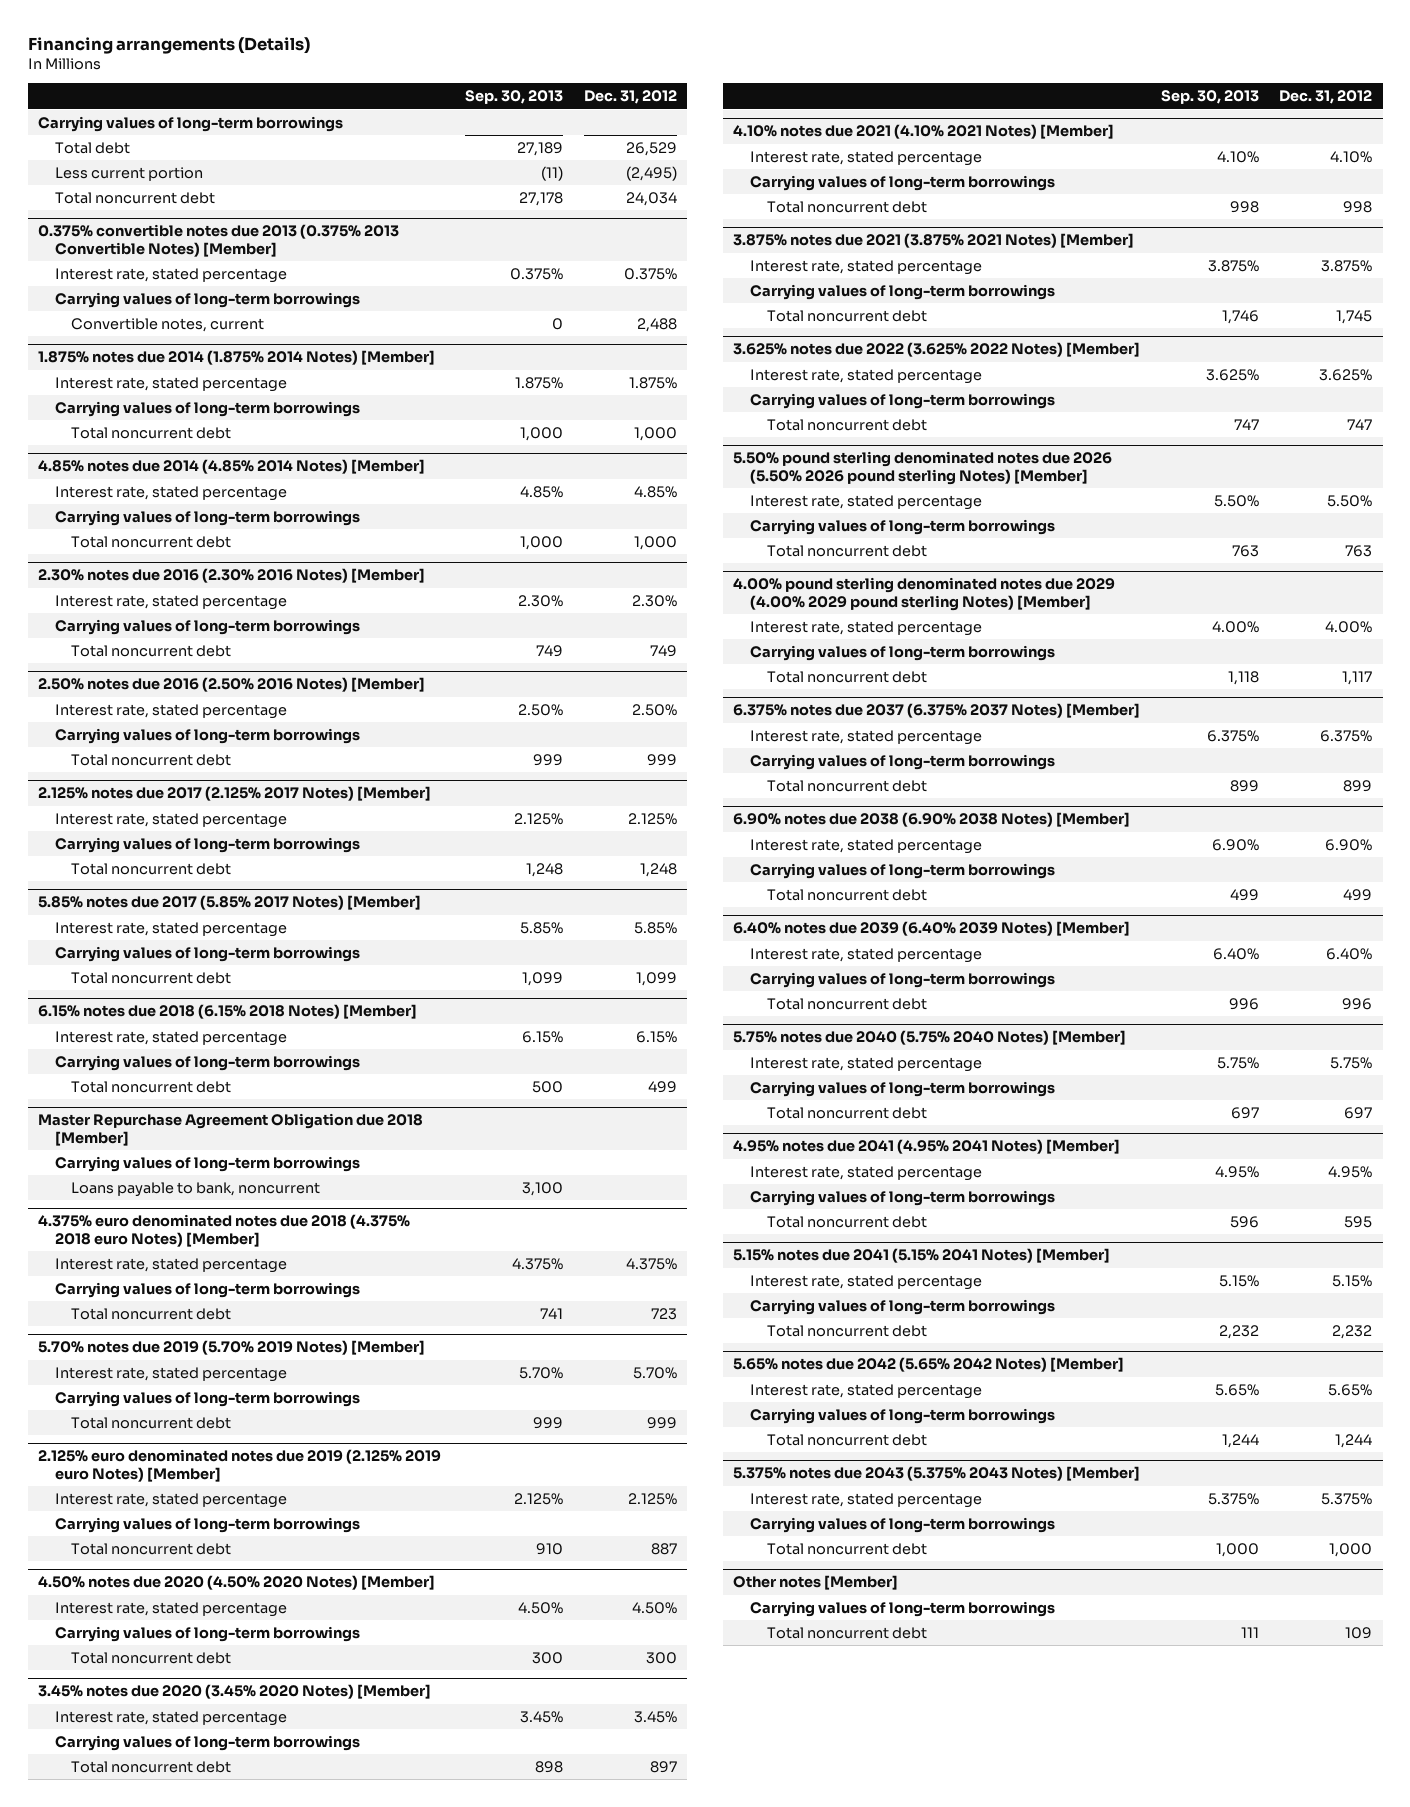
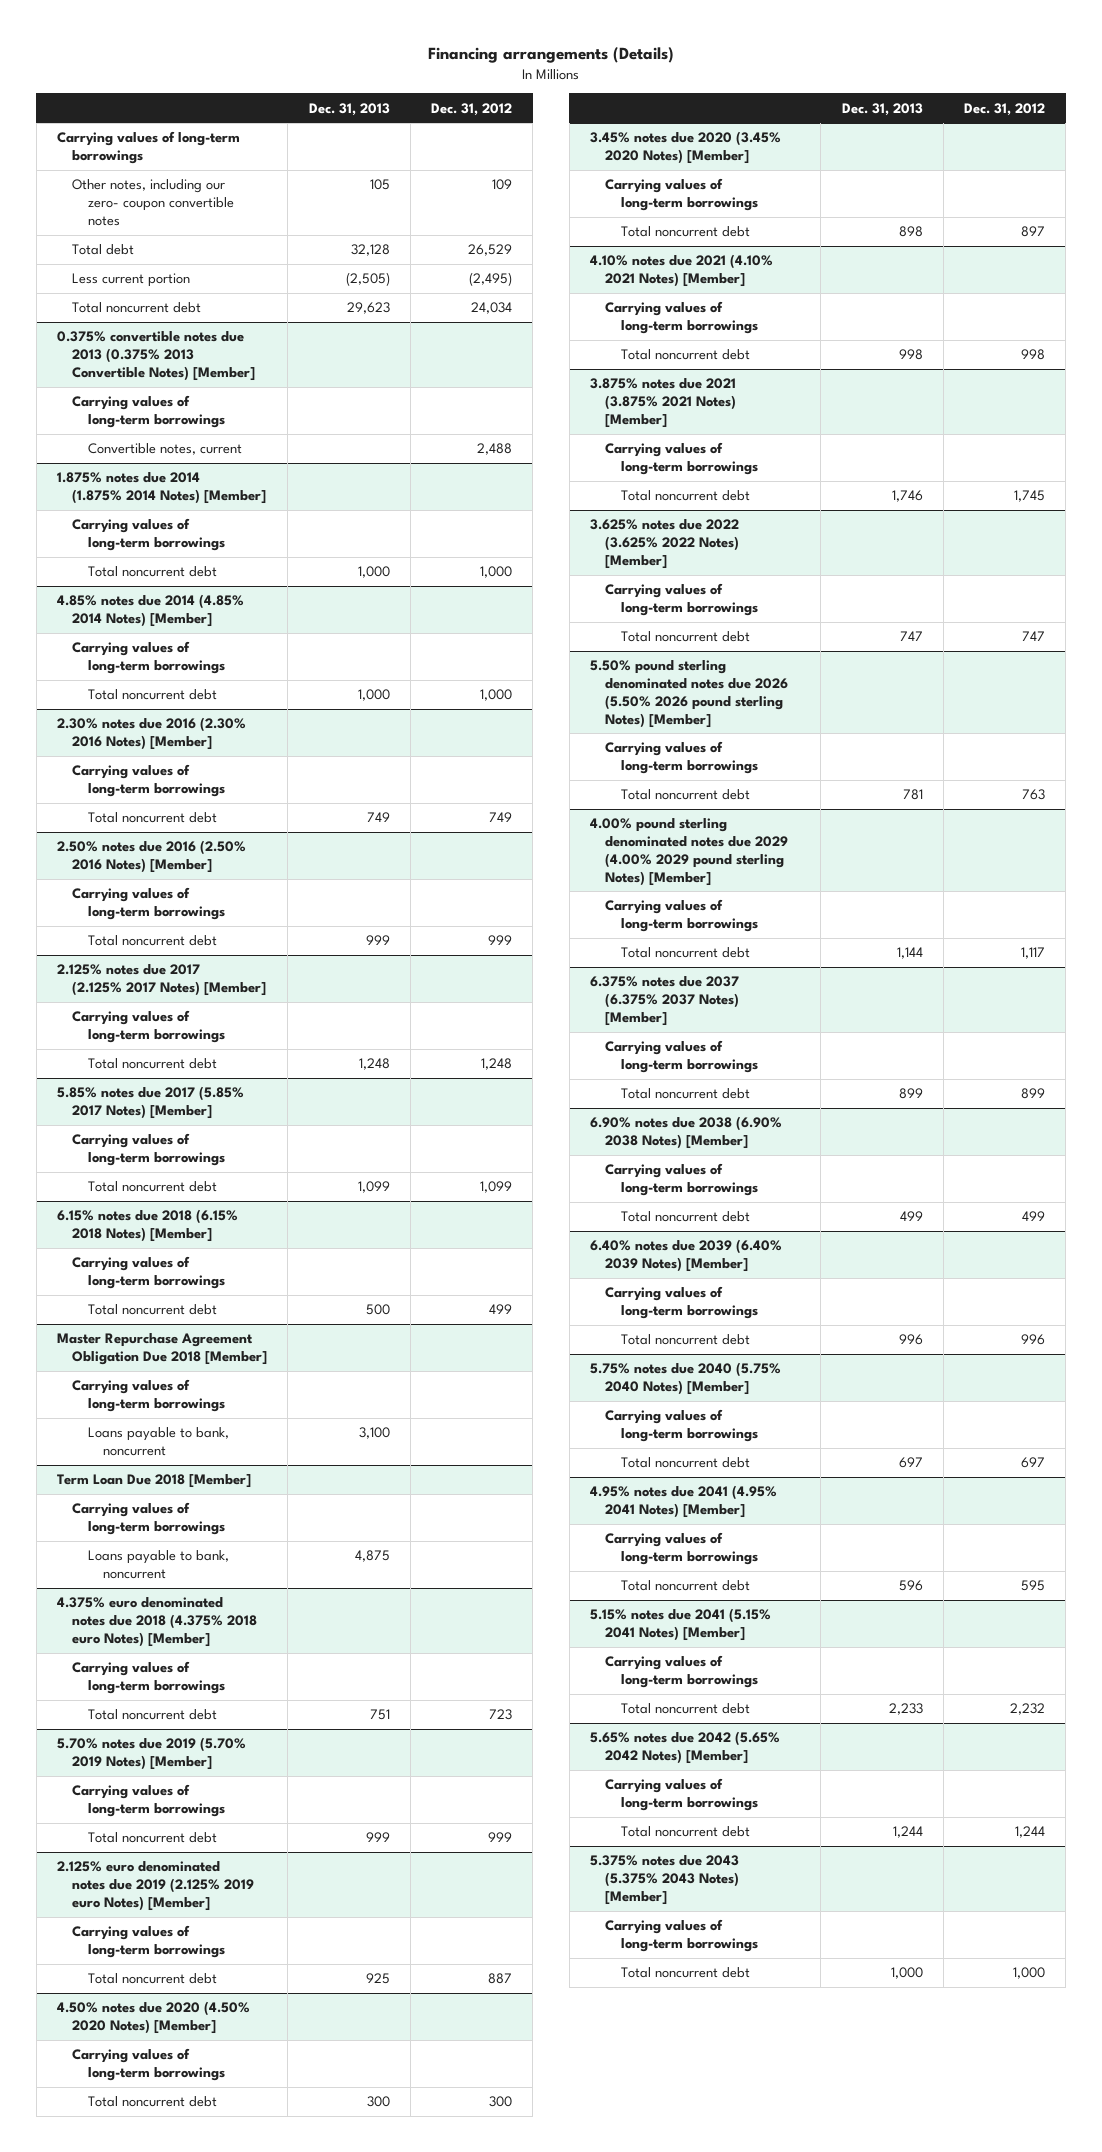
[465,90,564,105] Sep. 30, 2013 -> none
none -> [308,102,390,116] Dec. 31, 2013
none -> [72,179,234,226] Other notes, including our zero- coupon convertible notes
[54,267,287,283] Interest rate, stated percentage -> none
[54,376,287,392] Interest rate, stated percentage -> none
[54,485,287,501] Interest rate, stated percentage -> none
[54,594,287,610] Interest rate, stated percentage -> none
[54,703,287,719] Interest rate, stated percentage -> none
[54,812,287,828] Interest rate, stated percentage -> none
[54,921,287,937] Interest rate, stated percentage -> none
[54,1030,287,1046] Interest rate, stated percentage -> none
[37,1113,423,1146] Master Repurchase Agreement Obligation due 2018 [Member] -> [56,1333,268,1366] Master Repurchase Agreement Obligation Due 2018 [Member]
none -> [56,1474,251,1489] Term Loan Due 2018 [Member]
none -> [72,1502,225,1536] Carrying values of long-term borrowings
none -> [87,1550,229,1580] Loans payable to bank, noncurrent
[54,1257,287,1273] Interest rate, stated percentage -> none
[54,1366,287,1382] Interest rate, stated percentage -> none
[54,1492,287,1508] Interest rate, stated percentage -> none
[54,1601,287,1617] Interest rate, stated percentage -> none
[54,1710,287,1726] Interest rate, stated percentage -> none
[749,150,982,166] Interest rate, stated percentage -> none
[749,259,982,275] Interest rate, stated percentage -> none
[749,368,982,384] Interest rate, stated percentage -> none
[749,494,982,510] Interest rate, stated percentage -> none
[749,620,982,636] Interest rate, stated percentage -> none
[749,729,982,745] Interest rate, stated percentage -> none
[749,838,982,854] Interest rate, stated percentage -> none
[749,947,982,963] Interest rate, stated percentage -> none
[749,1056,982,1072] Interest rate, stated percentage -> none
[749,1165,982,1181] Interest rate, stated percentage -> none
[749,1274,982,1290] Interest rate, stated percentage -> none
[749,1383,982,1399] Interest rate, stated percentage -> none
[749,1492,982,1508] Interest rate, stated percentage -> none
[733,1575,899,1591] Other notes [Member] -> none
[749,1600,1055,1617] Carrying values of long-term borrowings -> none
[766,1626,927,1639] Total noncurrent debt -> none

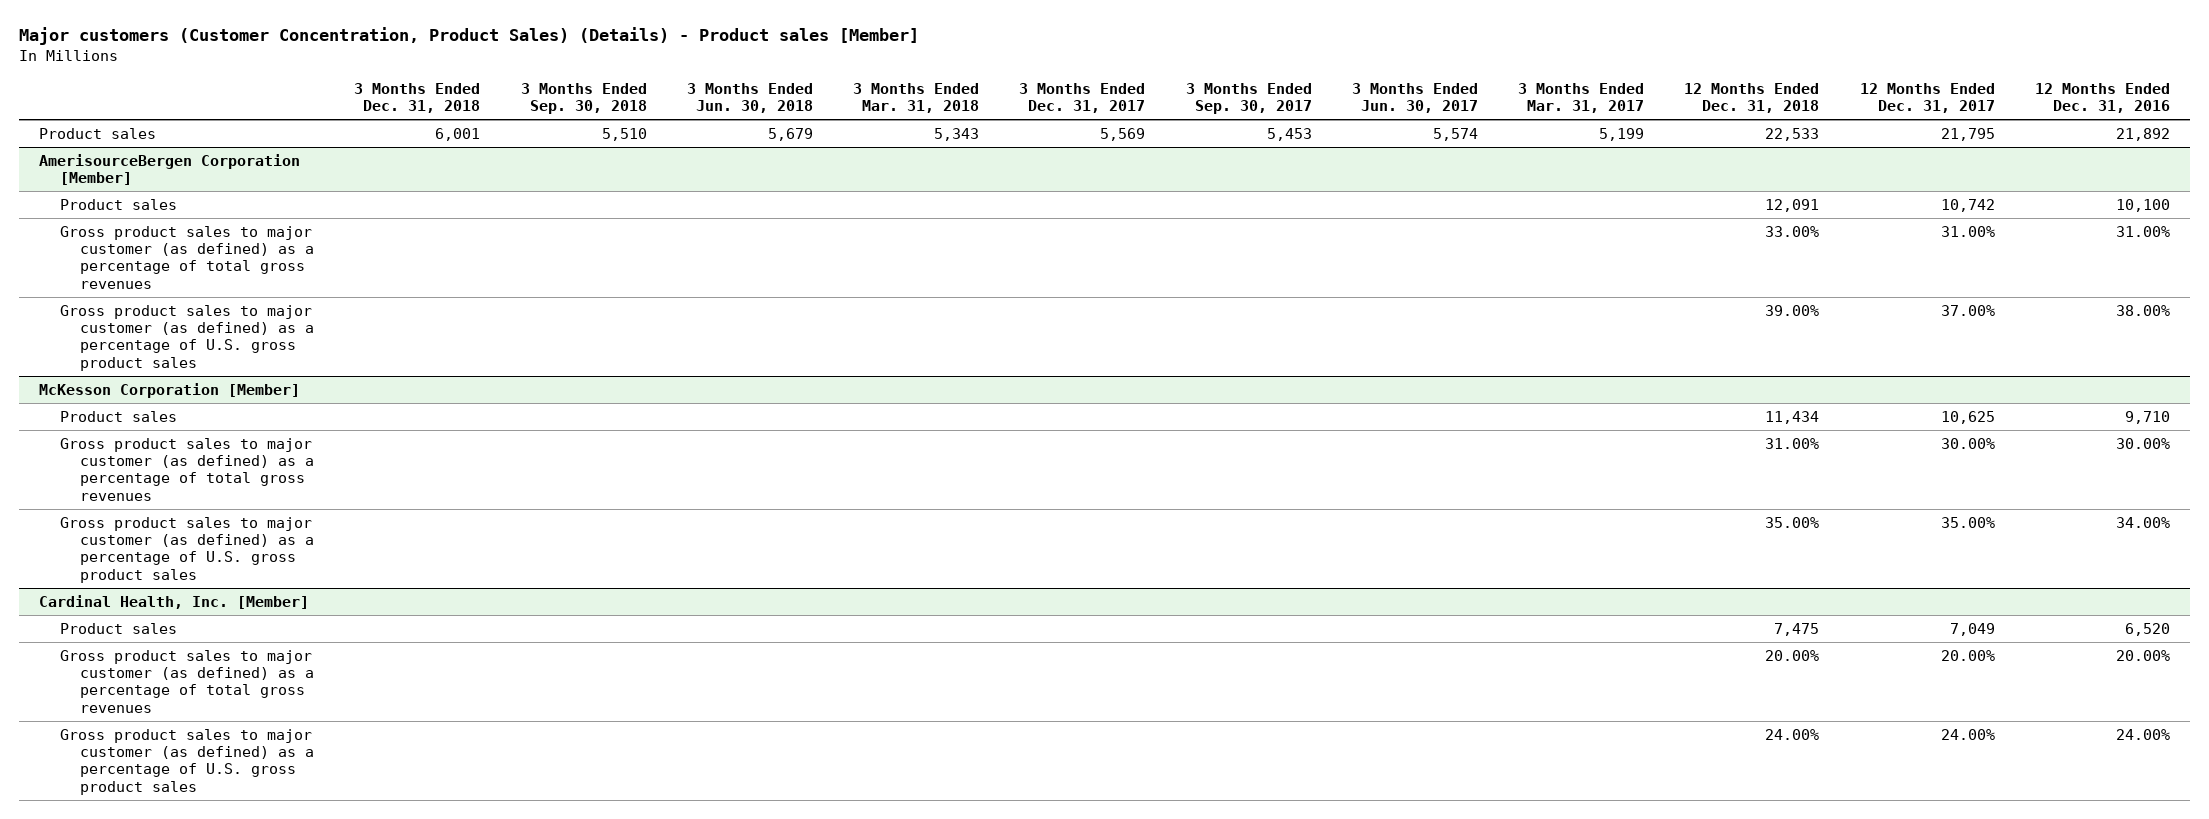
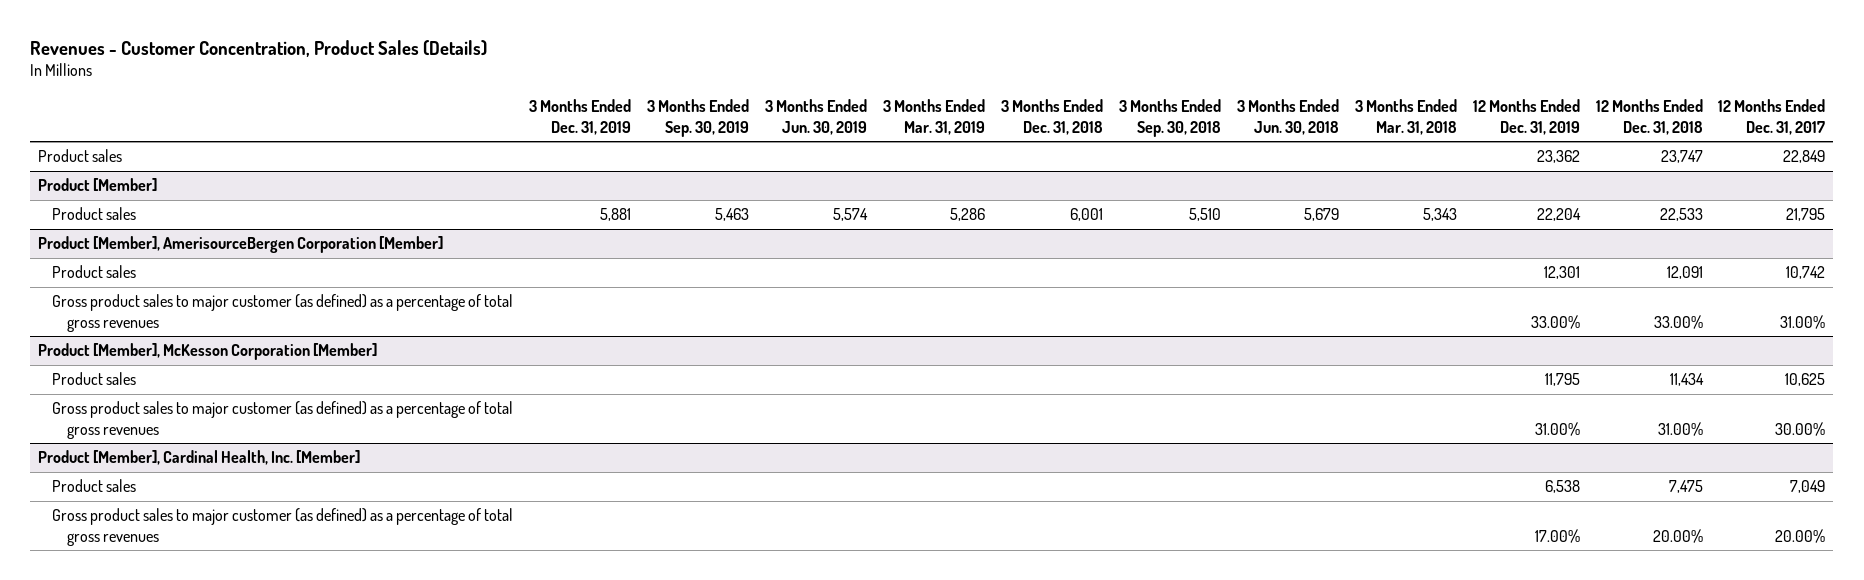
[19,27,920,46] Major customers (Customer Concentration, Product Sales) (Details) - Product sales [Member] -> [30,39,488,57] Revenues - Customer Concentration, Product Sales (Details)
[1019,82,1146,114] 3 Months Ended Dec. 31, 2017 -> none
[1185,82,1312,115] 3 Months Ended Sep. 30, 2017 -> none
[1351,82,1478,114] 3 Months Ended Jun. 30, 2017 -> none
[1518,82,1645,114] 3 Months Ended Mar. 31, 2017 -> none
[2034,82,2170,114] 12 Months Ended Dec. 31, 2016 -> none
none -> [529,99,632,135] 3 Months Ended Dec. 31, 2019
none -> [647,99,750,137] 3 Months Ended Sep. 30, 2019
none -> [765,99,868,135] 3 Months Ended Jun. 30, 2019
none -> [883,99,986,135] 3 Months Ended Mar. 31, 2019
none -> [1472,99,1580,135] 12 Months Ended Dec. 31, 2019
none -> [38,149,123,163] Product sales
none -> [38,178,158,192] Product [Member]
[39,153,301,185] AmerisourceBergen Corporation [Member] -> [38,236,444,254] Product [Member], AmerisourceBergen Corporation [Member]
[59,304,315,371] Gross product sales to major customer (as defined) as a percentage of U.S. gross product sales -> none
[39,382,301,398] McKesson Corporation [Member] -> [38,343,378,361] Product [Member], McKesson Corporation [Member]
[59,516,315,583] Gross product sales to major customer (as defined) as a percentage of U.S. gross product sales -> none
[39,594,310,609] Cardinal Health, Inc. [Member] -> [38,450,361,466] Product [Member], Cardinal Health, Inc. [Member]
[59,728,315,795] Gross product sales to major customer (as defined) as a percentage of U.S. gross product sales -> none

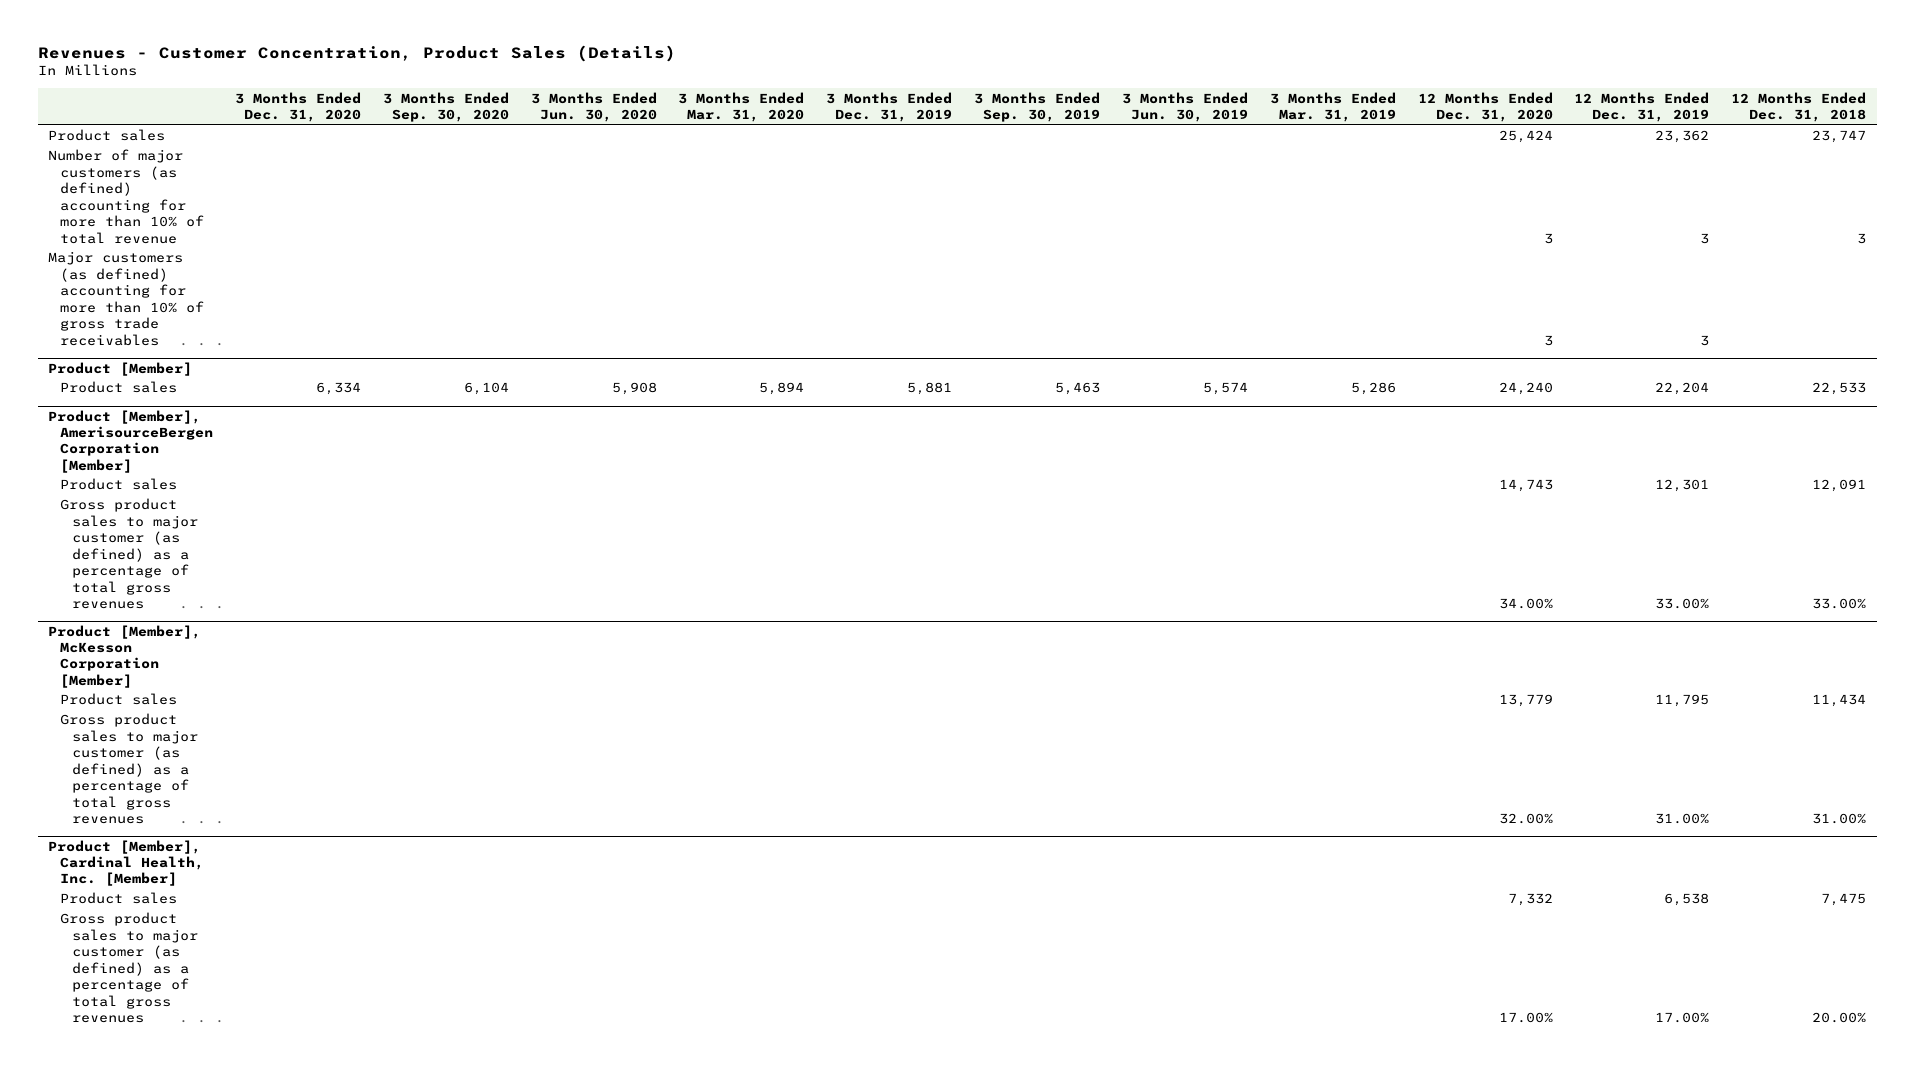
[1000,99,1103,135] 3 Months Ended Dec. 31, 2018 -> none
[1118,99,1221,137] 3 Months Ended Sep. 30, 2018 -> none
[1236,99,1339,135] 3 Months Ended Jun. 30, 2018 -> none
[1354,99,1457,135] 3 Months Ended Mar. 31, 2018 -> none
[1718,99,1826,135] 12 Months Ended Dec. 31, 2017 -> none
none -> [234,91,361,123] 3 Months Ended Dec. 31, 2020
none -> [382,91,509,123] 3 Months Ended Sep. 30, 2020
none -> [530,91,657,123] 3 Months Ended Jun. 30, 2020
none -> [678,91,805,123] 3 Months Ended Mar. 31, 2020
none -> [1417,91,1553,123] 12 Months Ended Dec. 31, 2020
none -> [48,149,205,244] Number of major customers (as defined) accounting for more than 10% of total revenue
none -> [48,251,205,346] Major customers (as defined) accounting for more than 10% of gross trade receivables

